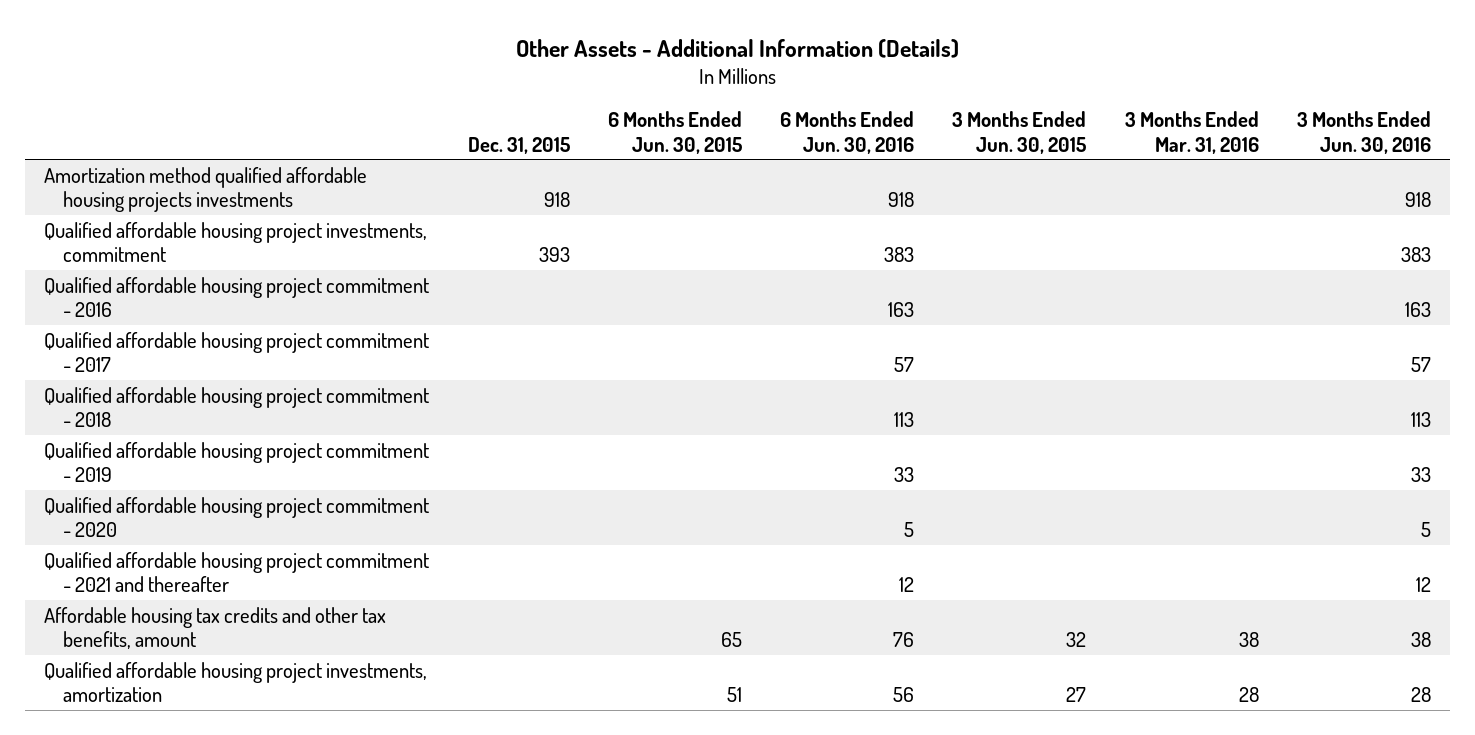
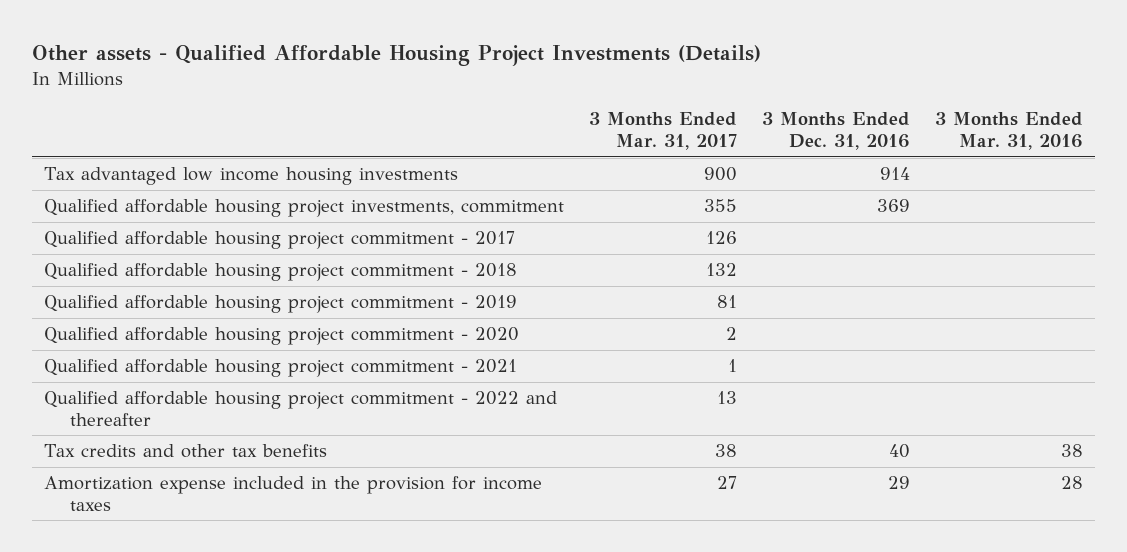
[515,38,959,58] Other Assets - Additional Information (Details) -> [32,45,762,67] Other assets - Qualified Affordable Housing Project Investments (Details)
[467,136,570,154] Dec. 31, 2015 -> none
[607,111,742,154] 6 Months Ended Jun. 30, 2015 -> none
[780,111,915,154] 6 Months Ended Jun. 30, 2016 -> none
[952,111,1087,154] 3 Months Ended Jun. 30, 2015 -> none
[1297,111,1432,154] 3 Months Ended Jun. 30, 2016 -> none
none -> [589,112,738,151] 3 Months Ended Mar. 31, 2017
none -> [762,112,911,151] 3 Months Ended Dec. 31, 2016
[44,166,368,213] Amortization method qualified affordable housing projects investments -> [44,167,459,186] Tax advantaged low income housing investments
[44,276,430,318] Qualified affordable housing project commitment - 2016 -> none
none -> [44,359,518,378] Qualified affordable housing project commitment - 2021
[44,551,430,593] Qualified affordable housing project commitment - 2021 and thereafter -> [44,391,558,427] Qualified affordable housing project commitment - 2022 and thereafter
[44,606,387,650] Affordable housing tax credits and other tax benefits, amount -> [44,444,328,459] Tax credits and other tax benefits
[44,661,428,703] Qualified affordable housing project investments, amortization -> [44,476,543,512] Amortization expense included in the provision for income taxes

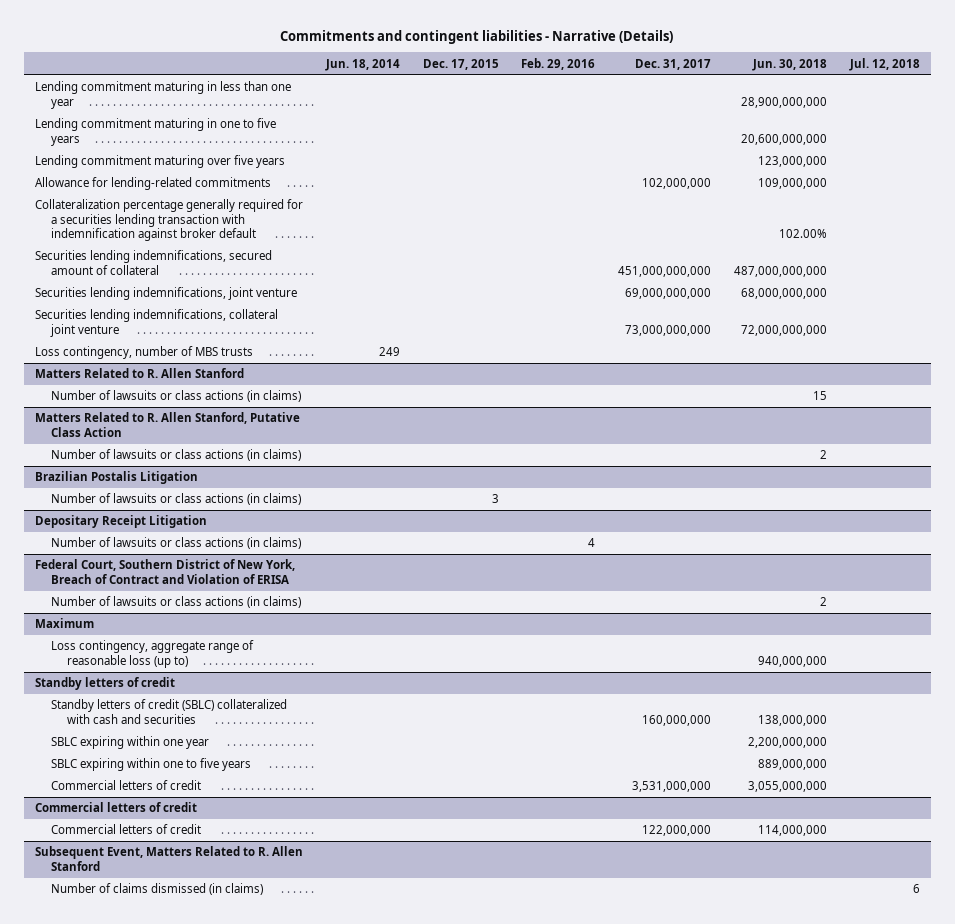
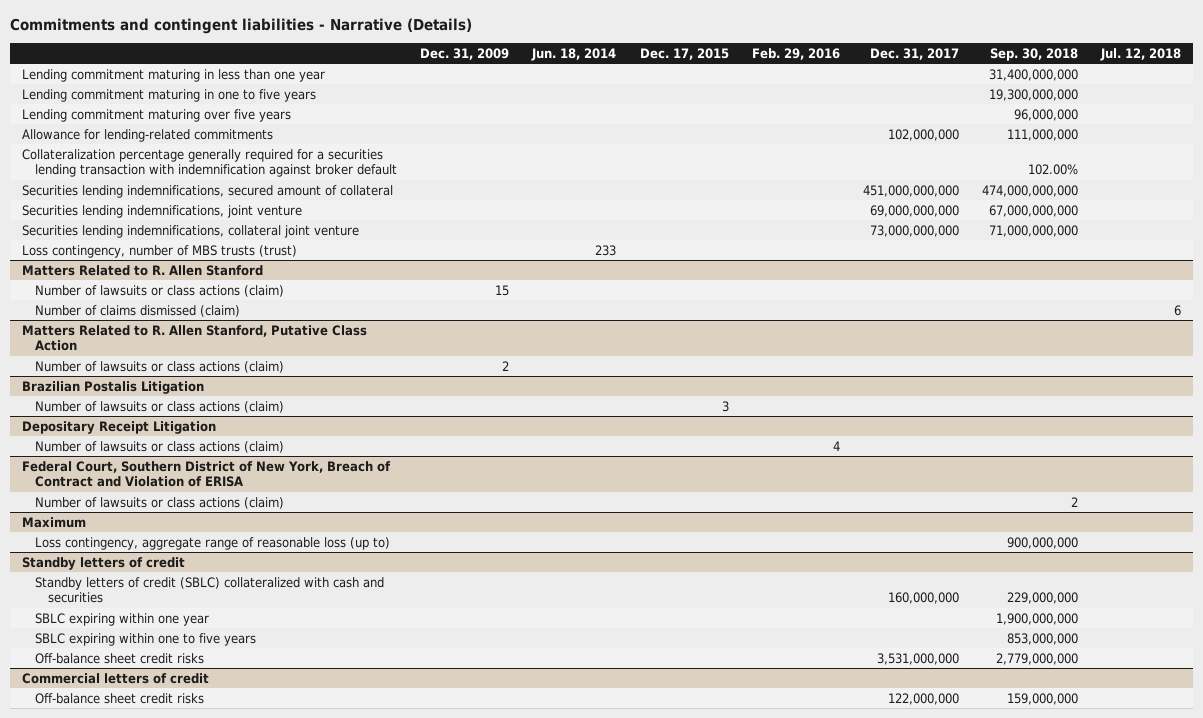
[752,58,828,71] Jun. 30, 2018 -> none
none -> [420,47,510,60] Dec. 31, 2009
none -> [990,47,1079,61] Sep. 30, 2018
[34,346,253,360] Loss contingency, number of MBS trusts -> [21,244,297,258] Loss contingency, number of MBS trusts (trust)
[378,347,400,357] 249 -> [595,244,617,256] 233
[51,390,302,403] Number of lawsuits or class actions (in claims) -> [35,284,285,297] Number of lawsuits or class actions (claim)
none -> [35,304,241,317] Number of claims dismissed (claim)
[51,449,302,462] Number of lawsuits or class actions (in claims) -> [35,360,285,373] Number of lawsuits or class actions (claim)
[51,493,302,506] Number of lawsuits or class actions (in claims) -> [35,400,285,413] Number of lawsuits or class actions (claim)
[51,537,302,550] Number of lawsuits or class actions (in claims) -> [35,440,285,453] Number of lawsuits or class actions (claim)
[51,596,302,609] Number of lawsuits or class actions (in claims) -> [35,496,285,509] Number of lawsuits or class actions (claim)
[51,780,202,791] Commercial letters of credit -> [35,652,205,664] Off-balance sheet credit risks
[34,846,303,871] Subsequent Event, Matters Related to R. Allen Stanford -> none
[51,883,264,896] Number of claims dismissed (in claims) -> none
[51,824,202,835] Commercial letters of credit -> [35,692,205,704] Off-balance sheet credit risks

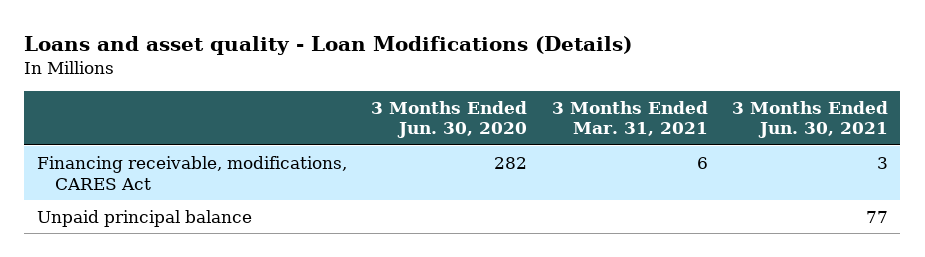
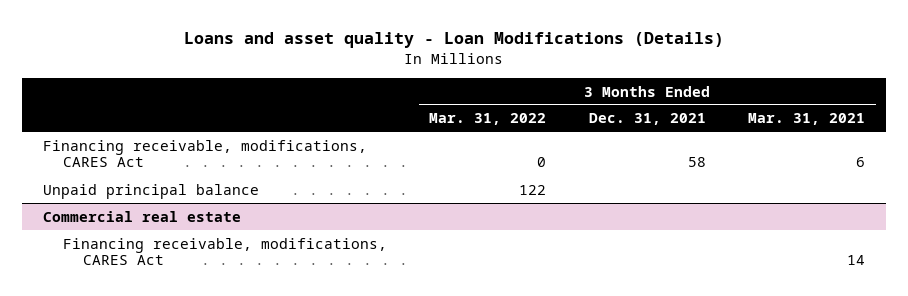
[371,100,528,139] 3 Months Ended Jun. 30, 2020 -> none
[732,100,889,139] 3 Months Ended Jun. 30, 2021 -> none
none -> [429,113,547,126] Mar. 31, 2022
none -> [588,113,706,126] Dec. 31, 2021
none -> [42,210,241,222] Commercial real estate
none -> [62,237,387,266] Financing receivable, modifications, CARES Act

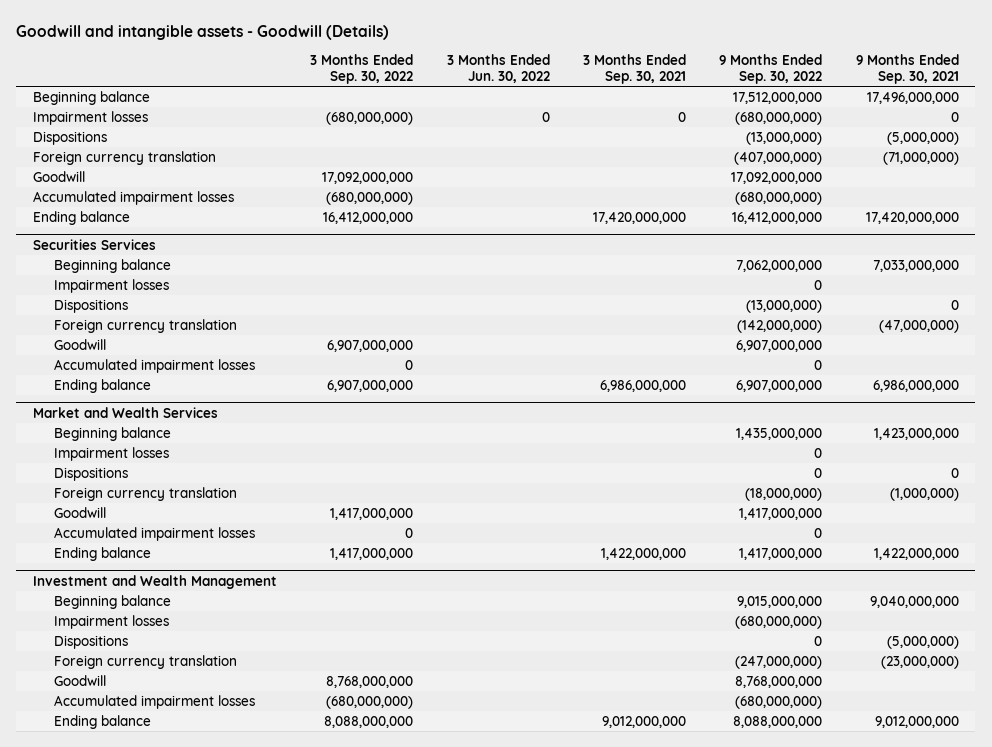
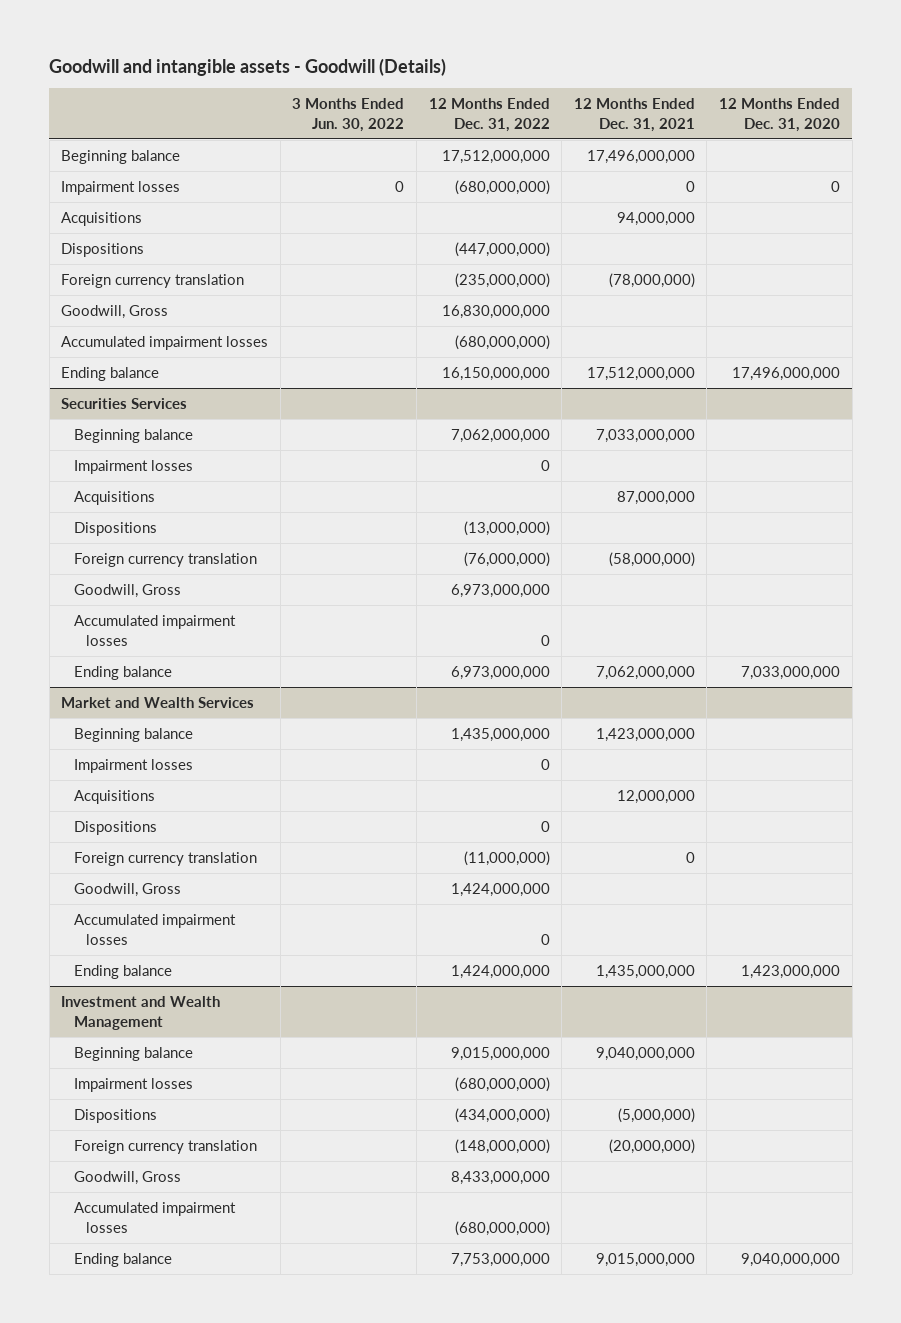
[310,53,414,84] 3 Months Ended Sep. 30, 2022 -> none
[582,53,686,84] 3 Months Ended Sep. 30, 2021 -> none
[719,53,823,84] 9 Months Ended Sep. 30, 2022 -> none
[855,53,959,84] 9 Months Ended Sep. 30, 2021 -> none
none -> [428,98,550,132] 12 Months Ended Dec. 31, 2022
none -> [573,98,695,132] 12 Months Ended Dec. 31, 2021
none -> [719,98,841,132] 12 Months Ended Dec. 31, 2020
none -> [61,212,143,227] Acquisitions
[33,170,86,182] Goodwill -> [61,305,169,320] Goodwill, Gross
none -> [73,491,155,506] Acquisitions
[54,338,107,350] Goodwill -> [73,584,181,599] Goodwill, Gross
none -> [73,790,155,805] Acquisitions
[54,506,107,518] Goodwill -> [73,883,181,898] Goodwill, Gross
[54,674,107,686] Goodwill -> [73,1171,181,1186] Goodwill, Gross

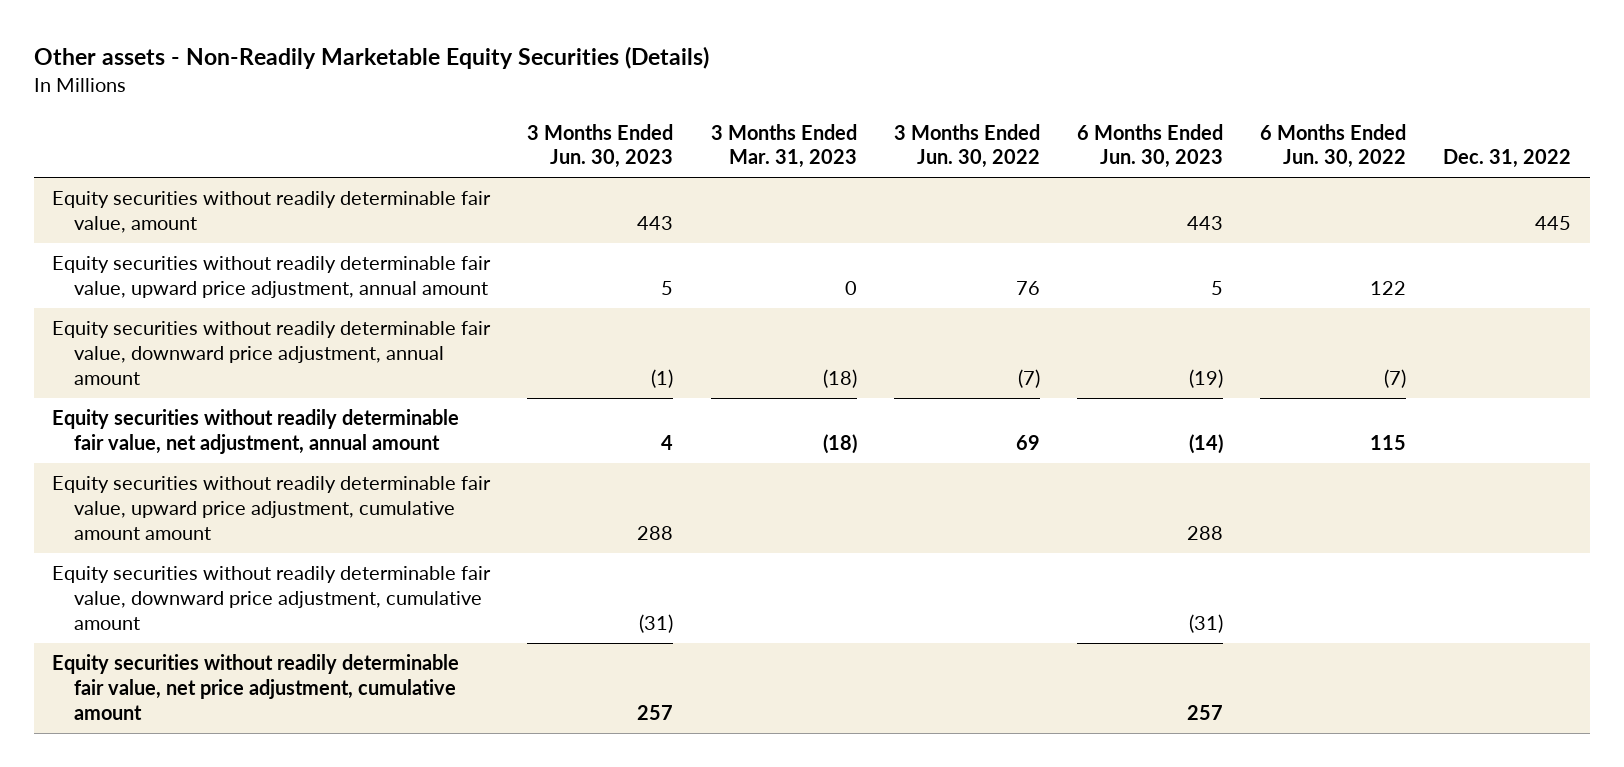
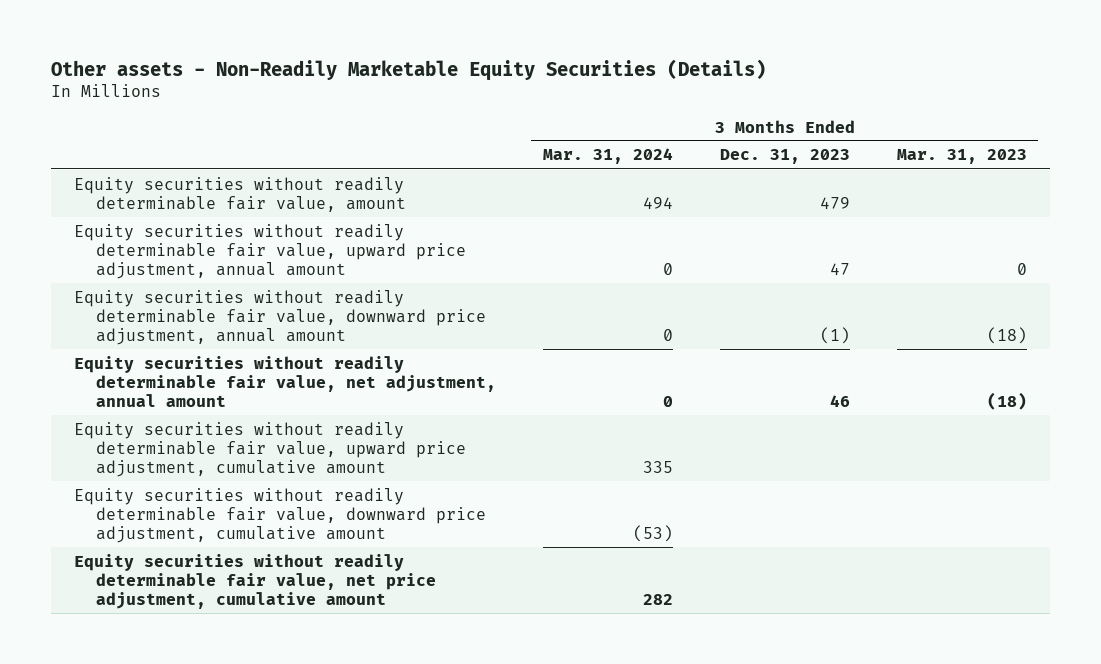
[527,123,674,169] 3 Months Ended Jun. 30, 2023 -> none
[893,123,1040,169] 3 Months Ended Jun. 30, 2022 -> none
[1077,123,1224,169] 6 Months Ended Jun. 30, 2023 -> none
[1260,123,1407,169] 6 Months Ended Jun. 30, 2022 -> none
[1443,149,1572,169] Dec. 31, 2022 -> none
none -> [543,148,674,165] Mar. 31, 2024
none -> [719,149,850,165] Dec. 31, 2023
[52,476,492,540] Equity securities without readily determinable fair value, upward price adjustment, cumulative amount amount -> [74,421,467,477] Equity securities without readily determinable fair value, upward price adjustment, cumulative amount

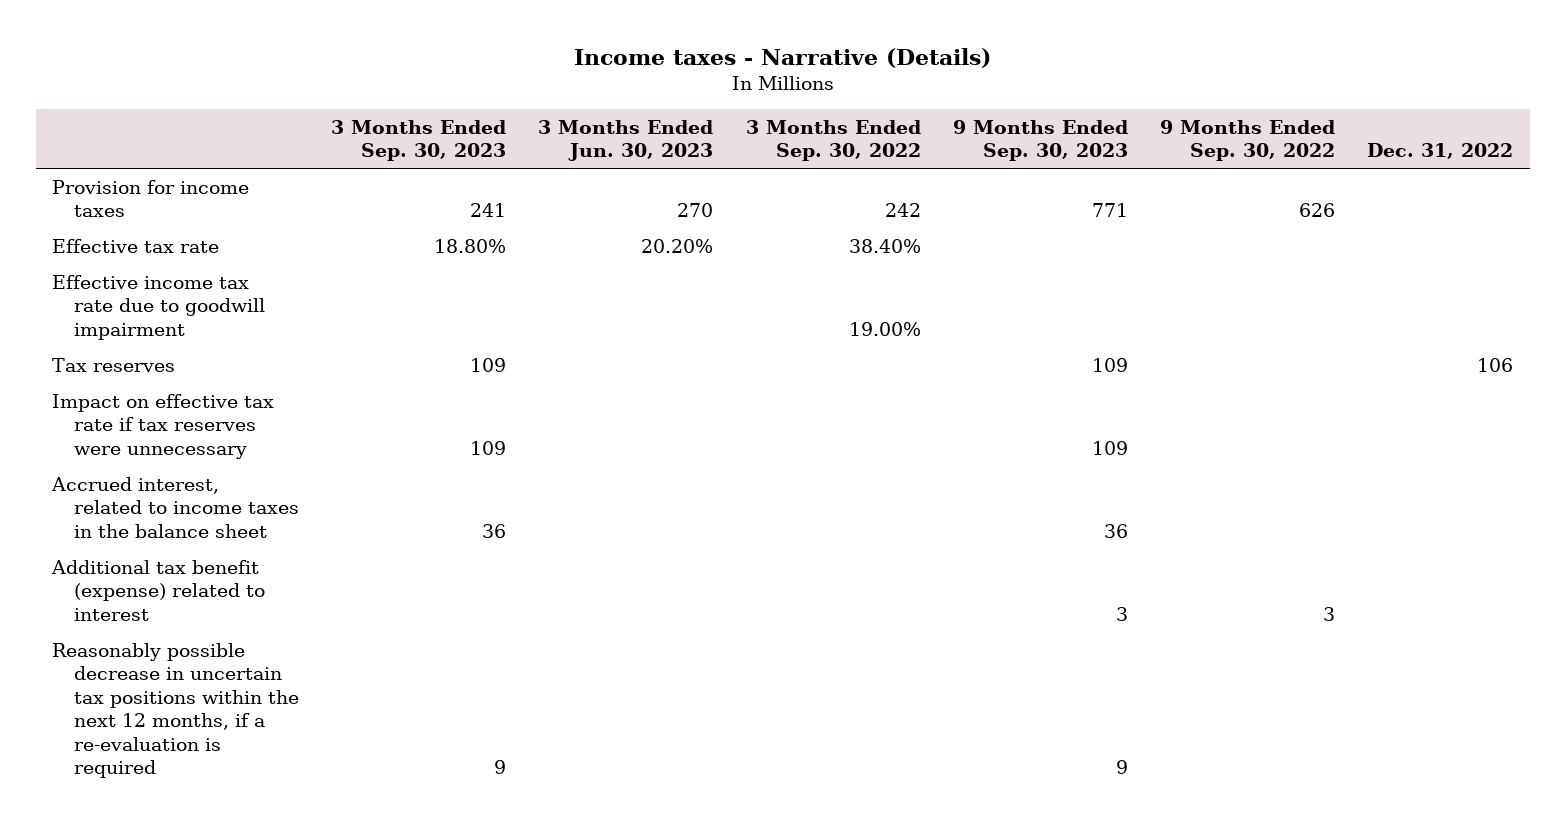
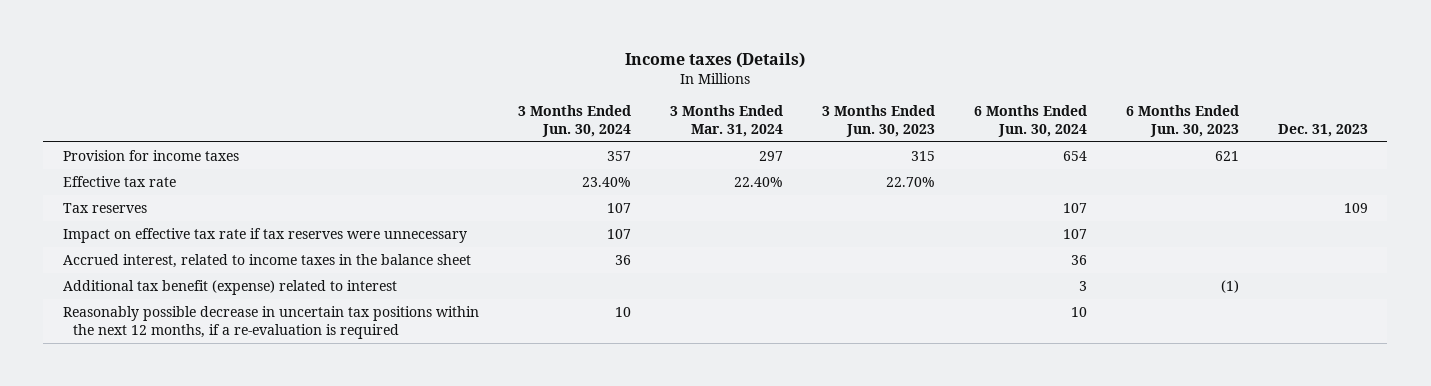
[573,47,991,68] Income taxes - Narrative (Details) -> [625,52,806,69] Income taxes (Details)
[331,119,507,162] 3 Months Ended Sep. 30, 2023 -> none
[745,119,921,162] 3 Months Ended Sep. 30, 2022 -> none
[952,119,1128,162] 9 Months Ended Sep. 30, 2023 -> none
[1160,119,1336,162] 9 Months Ended Sep. 30, 2022 -> none
[1367,143,1514,160] Dec. 31, 2022 -> none
none -> [517,104,631,137] 3 Months Ended Jun. 30, 2024
none -> [669,104,783,137] 3 Months Ended Mar. 31, 2024
none -> [973,104,1087,137] 6 Months Ended Jun. 30, 2024
none -> [1125,104,1239,137] 6 Months Ended Jun. 30, 2023
none -> [1277,123,1368,137] Dec. 31, 2023
[51,274,266,340] Effective income tax rate due to goodwill impairment -> none
[677,203,714,218] 270 -> [910,150,935,161] 315
[641,238,714,253] 20.20% -> [885,176,935,187] 22.70%

